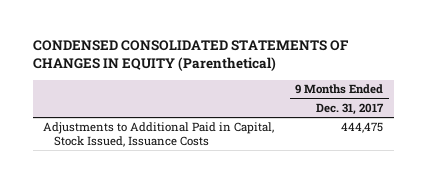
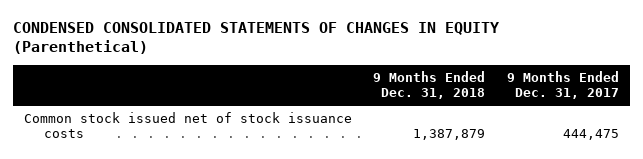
none -> [373,71,486,100] 9 Months Ended Dec. 31, 2018
[43,122,275,147] Adjustments to Additional Paid in Capital, Stock Issued, Issuance Costs -> [23,112,352,139] Common stock issued net of stock issuance costs

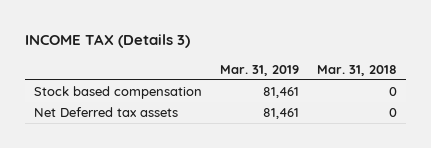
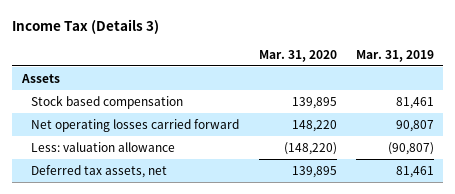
[24,34,190,49] INCOME TAX (Details 3) -> [12,18,160,34] Income Tax (Details 3)
[317,64,398,76] Mar. 31, 2018 -> none
none -> [258,49,337,62] Mar. 31, 2020
none -> [20,73,60,83] Assets
none -> [31,118,240,132] Net operating losses carried forward
none -> [31,141,176,152] Less: valuation allowance
[33,107,178,118] Net Deferred tax assets -> [31,164,168,178] Deferred tax assets, net

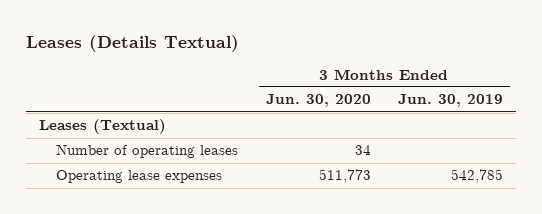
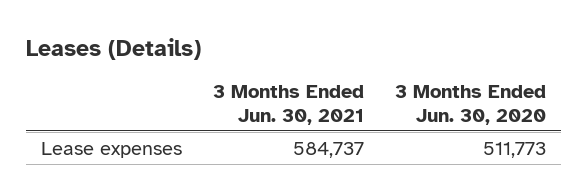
[25,35,239,53] Leases (Details Textual) -> [26,38,202,61] Leases (Details)
[397,94,503,108] Jun. 30, 2019 -> none
none -> [212,85,364,125] 3 Months Ended Jun. 30, 2021
[39,119,167,135] Leases (Textual) -> none
[56,144,239,159] Number of operating leases -> none
[56,170,223,184] Operating lease expenses -> [41,141,183,158] Lease expenses

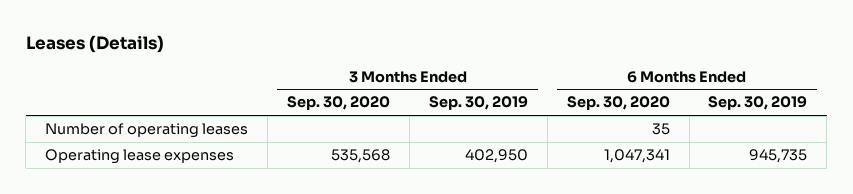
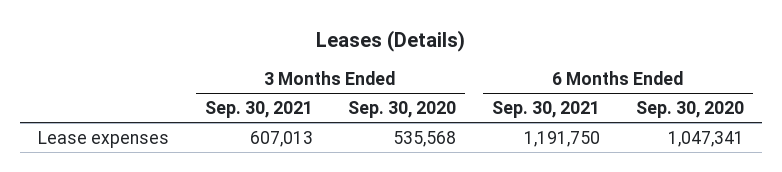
[428,96,528,111] Sep. 30, 2019 -> none
[708,96,808,111] Sep. 30, 2019 -> none
none -> [204,100,313,118] Sep. 30, 2021
none -> [492,100,601,118] Sep. 30, 2021
[45,123,249,139] Number of operating leases -> none
[45,149,235,165] Operating lease expenses -> [37,130,169,148] Lease expenses

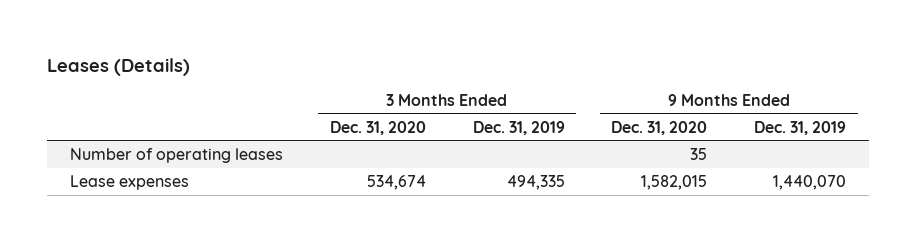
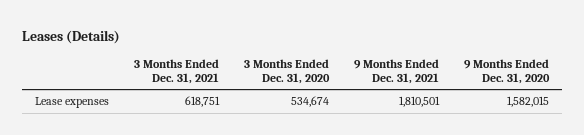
[472,120,565,135] Dec. 31, 2019 -> none
[754,120,847,135] Dec. 31, 2019 -> none
none -> [133,58,219,84] 3 Months Ended Dec. 31, 2021
none -> [354,58,440,84] 9 Months Ended Dec. 31, 2021
[70,147,284,163] Number of operating leases -> none

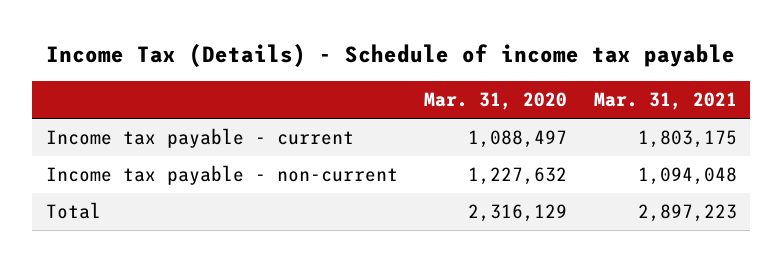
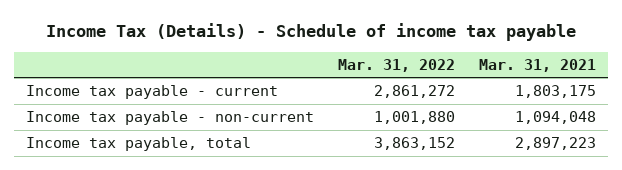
[424,92,568,111] Mar. 31, 2020 -> none
none -> [337,58,455,72] Mar. 31, 2022
[45,202,101,220] Total -> [25,137,251,152] Income tax payable, total

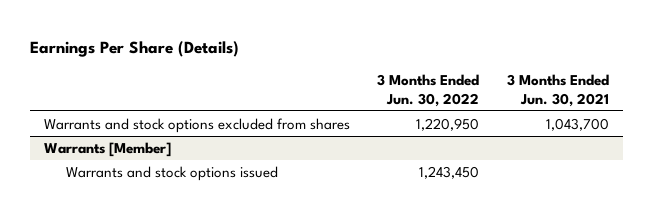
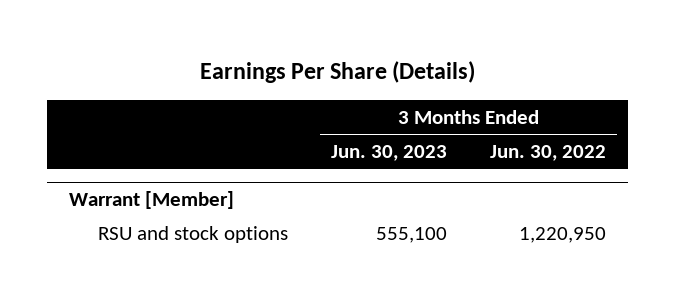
[507,73,610,107] 3 Months Ended Jun. 30, 2021 -> none
none -> [331,145,448,162] Jun. 30, 2023
[43,117,350,133] Warrants and stock options excluded from shares -> none
[43,141,171,157] Warrants [Member] -> [68,190,234,209] Warrant [Member]
[66,165,279,181] Warrants and stock options issued -> [97,225,288,243] RSU and stock options
[419,165,480,179] 1,243,450 -> [519,226,607,243] 1,220,950

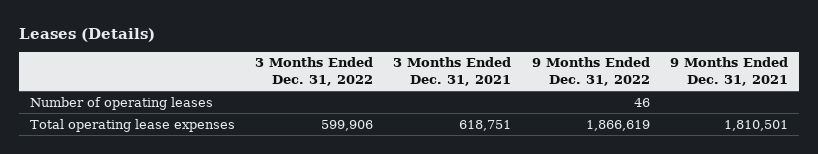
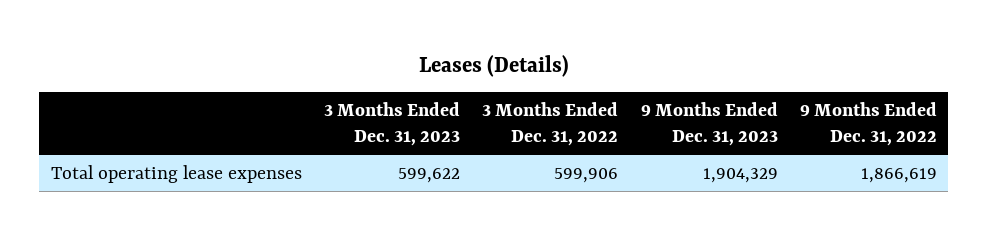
[393,57,512,86] 3 Months Ended Dec. 31, 2021 -> none
[670,57,789,86] 9 Months Ended Dec. 31, 2021 -> none
none -> [323,102,460,146] 3 Months Ended Dec. 31, 2023
none -> [640,102,778,146] 9 Months Ended Dec. 31, 2023
[29,96,213,110] Number of operating leases -> none

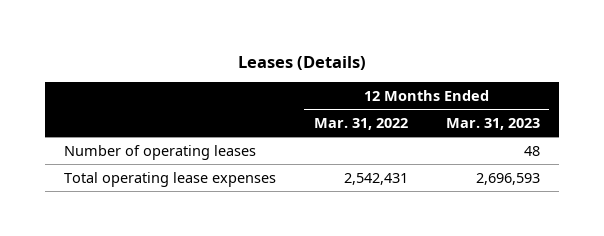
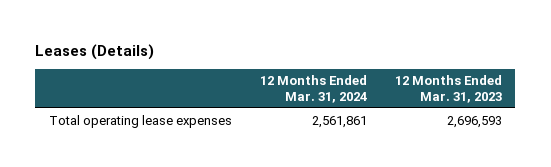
[313,117,408,130] Mar. 31, 2022 -> none
none -> [259,74,367,103] 12 Months Ended Mar. 31, 2024
[63,144,256,160] Number of operating leases -> none

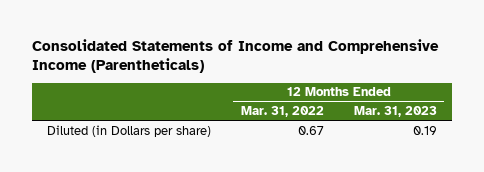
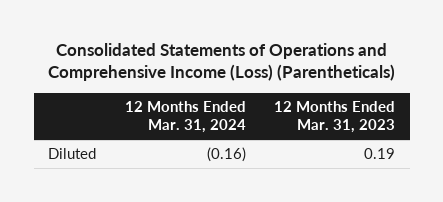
[31,38,439,74] Consolidated Statements of Income and Comprehensive Income (Parentheticals) -> [47,43,395,82] Consolidated Statements of Operations and Comprehensive Income (Loss) (Parentheticals)
[240,105,324,117] Mar. 31, 2022 -> none
none -> [124,101,246,134] 12 Months Ended Mar. 31, 2024
[46,124,211,137] Diluted (in Dollars per share) -> [47,148,96,160] Diluted

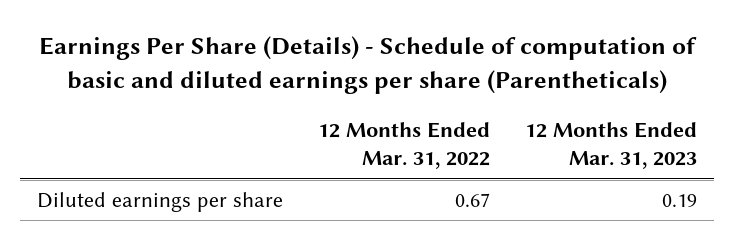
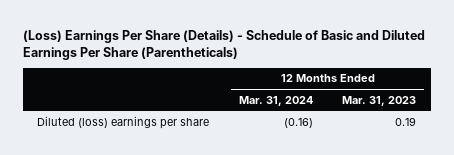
[38,35,697,95] Earnings Per Share (Details) - Schedule of computation of basic and diluted earnings per share (Parentheticals) -> [22,29,425,60] (Loss) Earnings Per Share (Details) - Schedule of Basic and Diluted Earnings Per Share (Parentheticals)
[317,122,490,170] 12 Months Ended Mar. 31, 2022 -> none
none -> [238,95,313,106] Mar. 31, 2024
[37,192,284,213] Diluted earnings per share -> [37,115,210,129] Diluted (loss) earnings per share

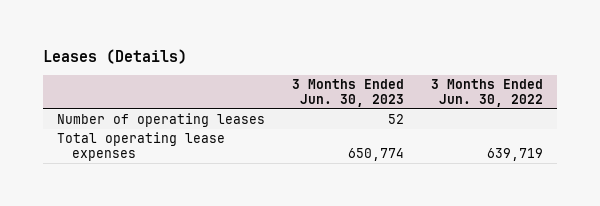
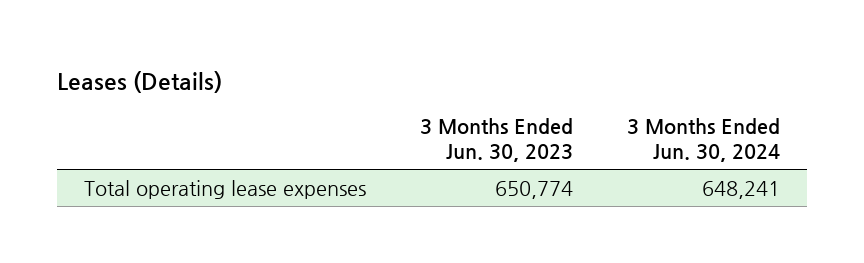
[431,78,544,107] 3 Months Ended Jun. 30, 2022 -> none
none -> [626,118,780,163] 3 Months Ended Jun. 30, 2024
[56,113,265,128] Number of operating leases -> none

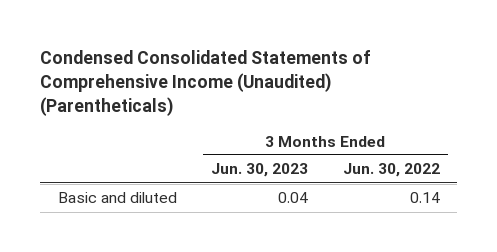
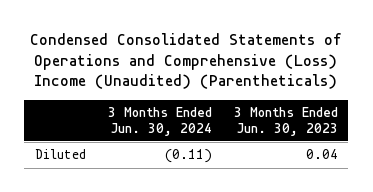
[40,50,372,116] Condensed Consolidated Statements of Comprehensive Income (Unaudited) (Parentheticals) -> [30,32,342,90] Condensed Consolidated Statements of Operations and Comprehensive (Loss) Income (Unaudited) (Parentheticals)
[342,163,440,178] Jun. 30, 2022 -> none
none -> [107,106,212,136] 3 Months Ended Jun. 30, 2024
[57,192,177,204] Basic and diluted -> [35,149,87,160] Diluted

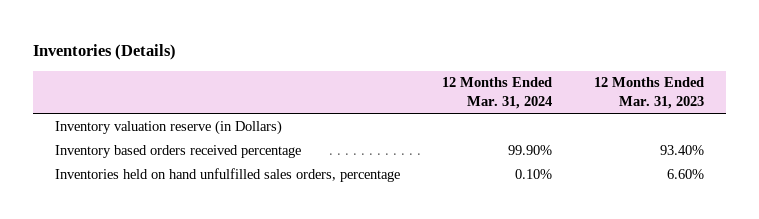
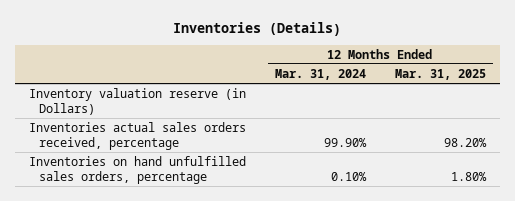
[594,77,705,110] 12 Months Ended Mar. 31, 2023 -> none
none -> [394,68,486,80] Mar. 31, 2025
[54,144,301,158] Inventory based orders received percentage -> [28,121,246,150] Inventories actual sales orders received, percentage
[54,167,400,182] Inventories held on hand unfulfilled sales orders, percentage -> [28,155,246,184] Inventories on hand unfulfilled sales orders, percentage

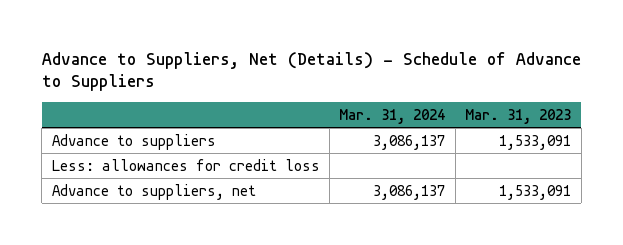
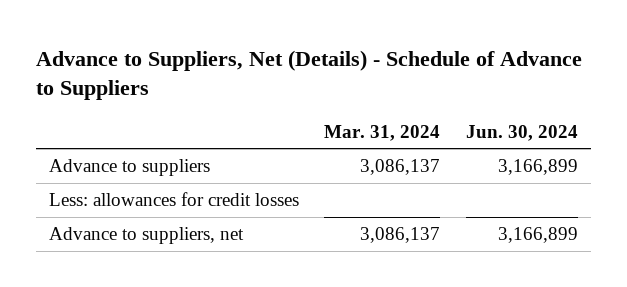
[465,108,572,124] Mar. 31, 2023 -> none
none -> [466,124,579,141] Jun. 30, 2024
[51,158,320,171] Less: allowances for credit loss -> [48,192,299,207] Less: allowances for credit losses

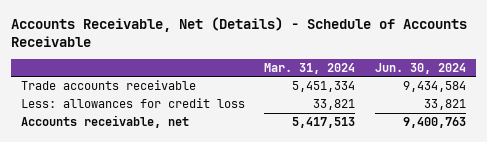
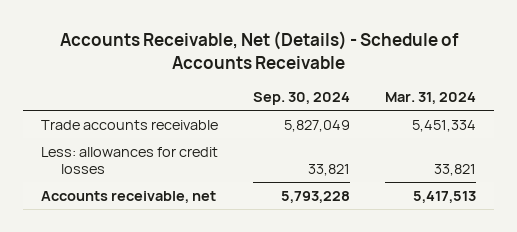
[375,62,467,74] Jun. 30, 2024 -> none
none -> [253,92,351,106] Sep. 30, 2024
[20,98,245,109] Less: allowances for credit loss -> [40,146,218,175] Less: allowances for credit losses

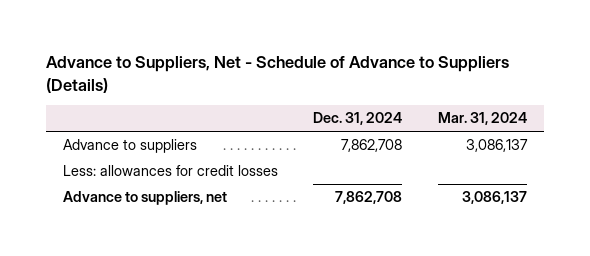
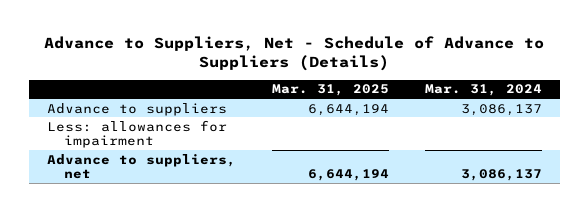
[313,112,403,126] Dec. 31, 2024 -> none
none -> [271,84,389,97] Mar. 31, 2025
[63,165,279,177] Less: allowances for credit losses -> [46,119,227,149] Less: allowances for impairment

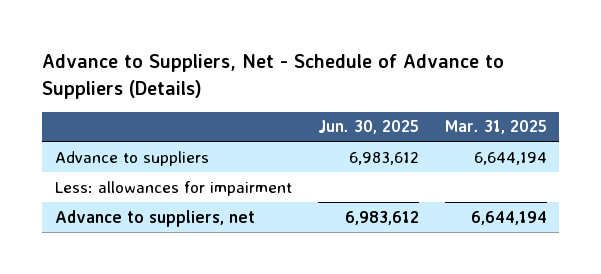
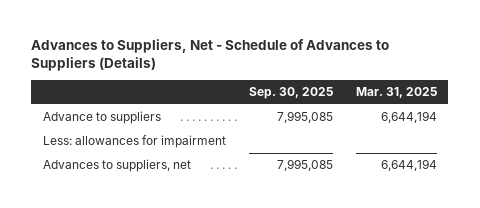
[41,54,504,99] Advance to Suppliers, Net - Schedule of Advance to Suppliers (Details) -> [31,38,390,72] Advances to Suppliers, Net - Schedule of Advances to Suppliers (Details)
[317,120,419,135] Jun. 30, 2025 -> none
none -> [248,87,333,100] Sep. 30, 2025
[54,209,255,227] Advance to suppliers, net -> [42,159,191,173] Advances to suppliers, net

